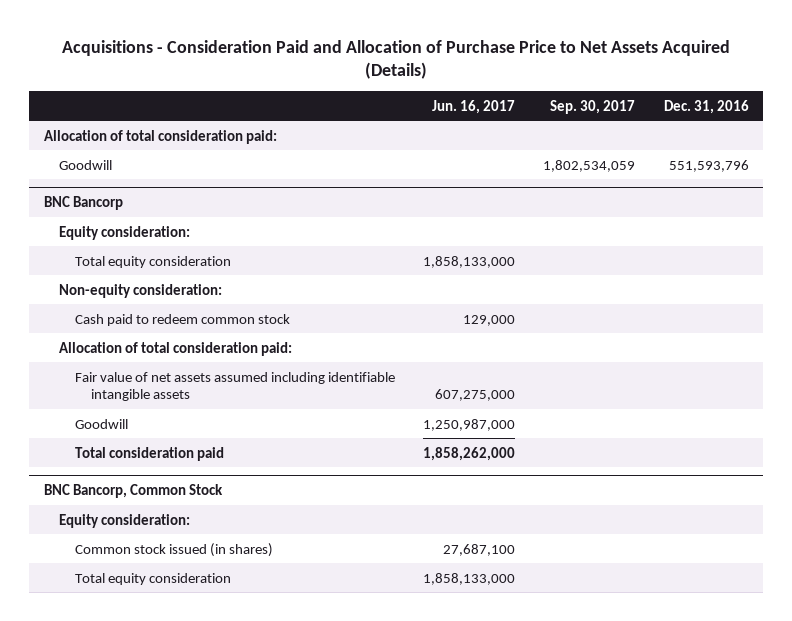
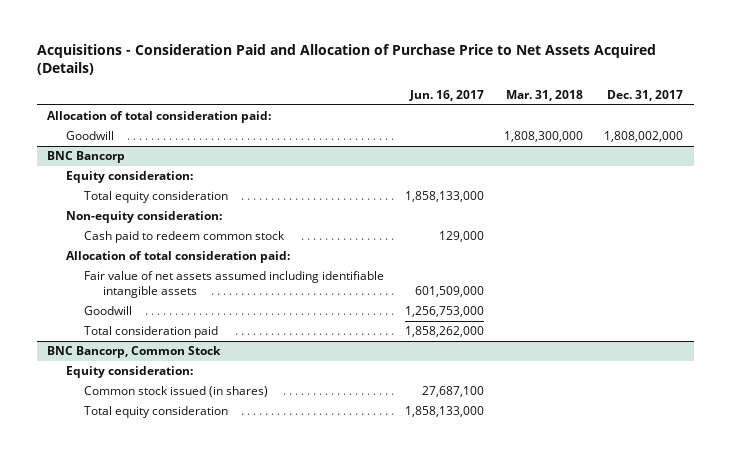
[550,99,636,114] Sep. 30, 2017 -> none
[663,99,749,114] Dec. 31, 2016 -> none
none -> [506,89,584,101] Mar. 31, 2018
none -> [607,89,684,101] Dec. 31, 2017
[435,389,516,402] 607,275,000 -> [414,286,484,298] 601,509,000
[423,418,516,431] 1,250,987,000 -> [404,306,484,318] 1,256,753,000

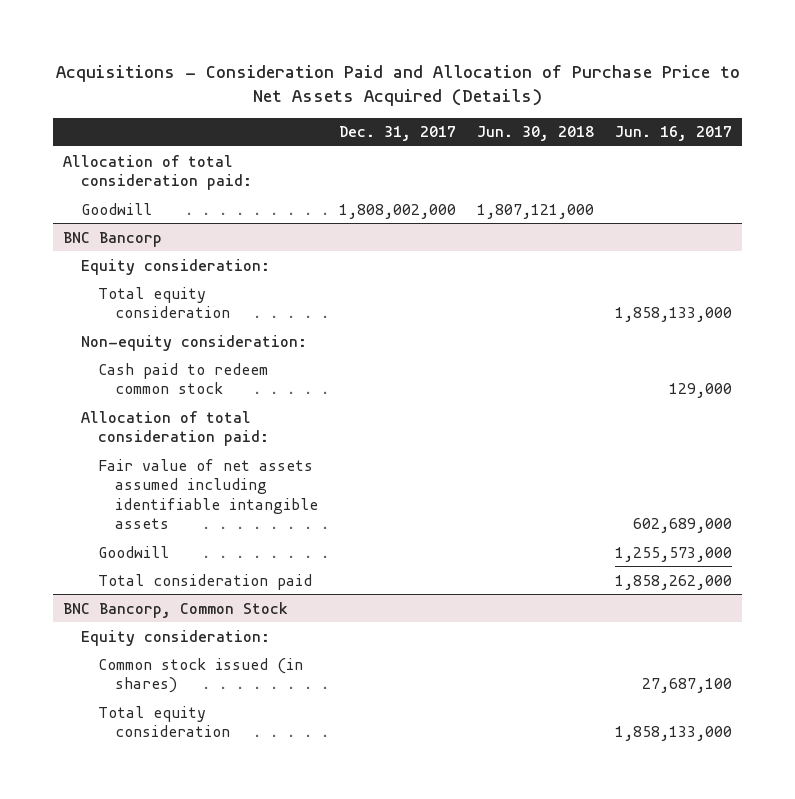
[506,89,584,101] Mar. 31, 2018 -> none
none -> [476,126,594,142] Jun. 30, 2018
[414,286,484,298] 601,509,000 -> [632,518,732,534] 602,689,000
[404,306,484,318] 1,256,753,000 -> [614,546,732,562] 1,255,573,000

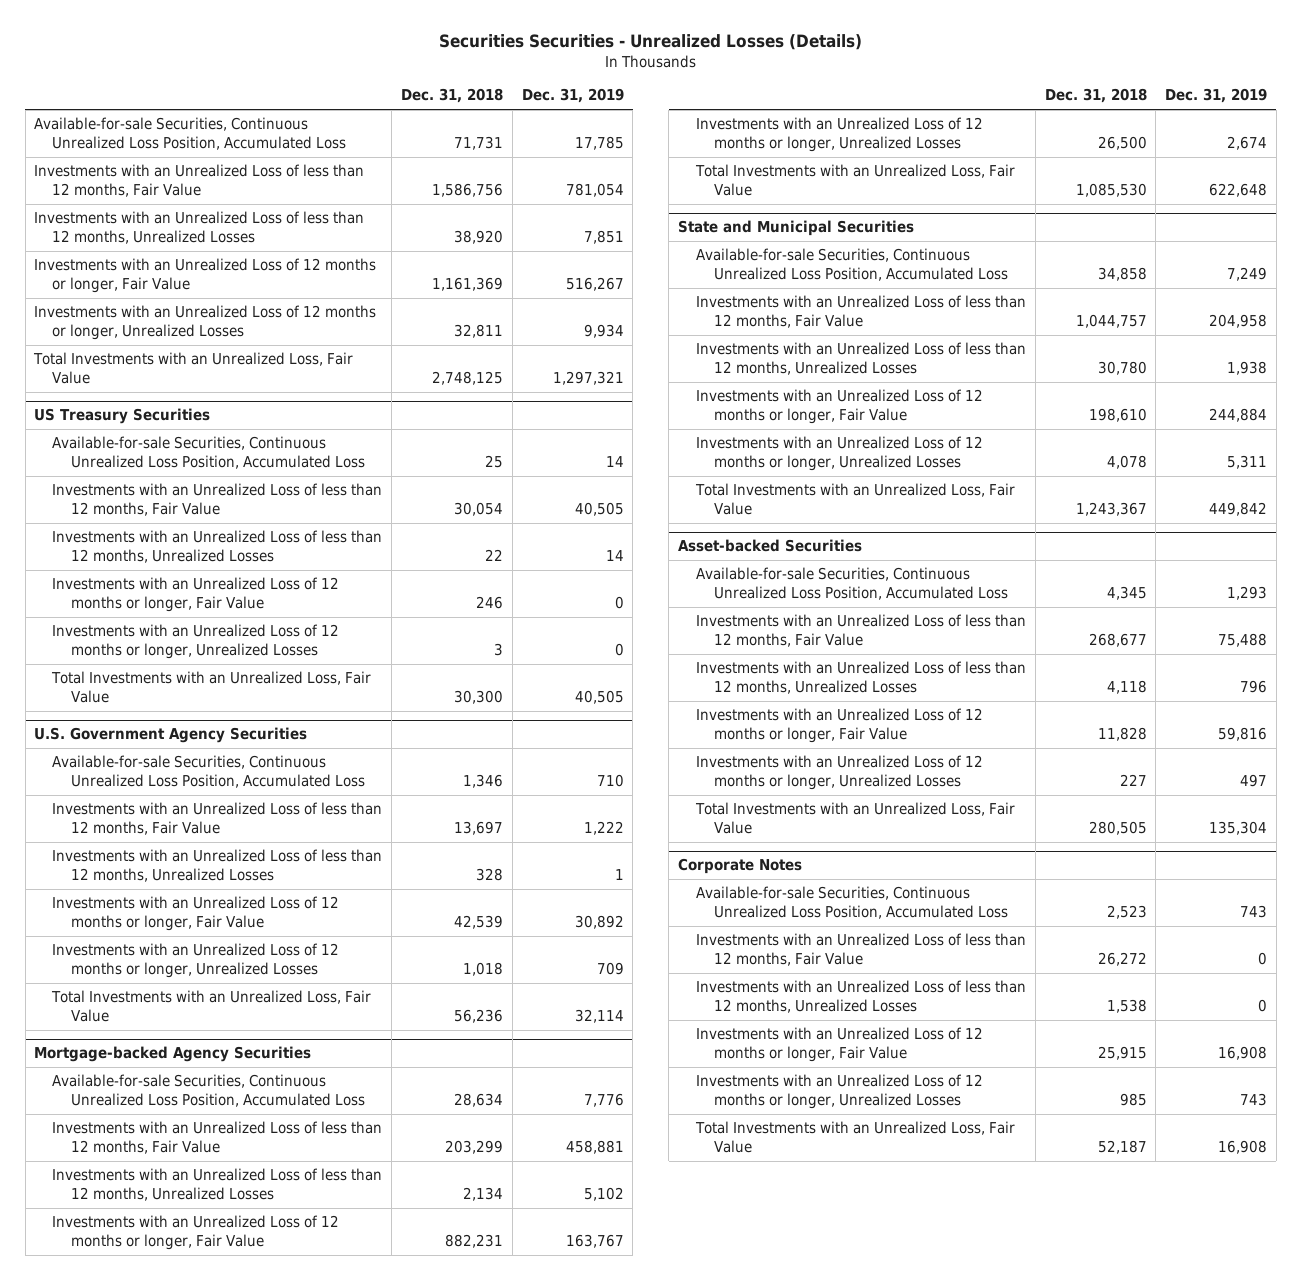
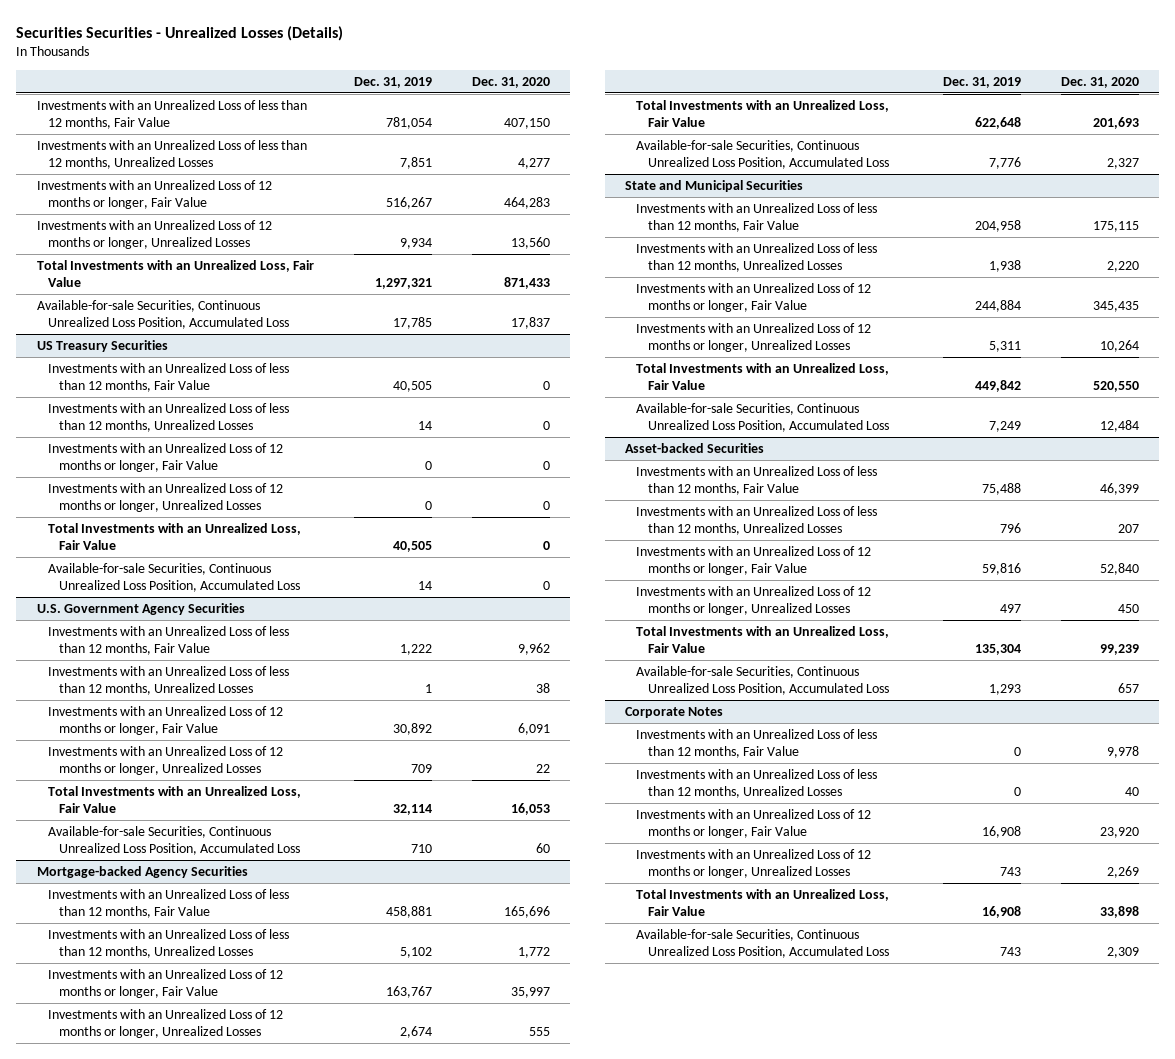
[401,88,504,104] Dec. 31, 2018 -> none
none -> [472,76,551,88] Dec. 31, 2020
[34,117,347,150] Available-for-sale Securities, Continuous Unrealized Loss Position, Accumulated Loss -> [36,299,289,330] Available-for-sale Securities, Continuous Unrealized Loss Position, Accumulated Loss
[52,436,365,469] Available-for-sale Securities, Continuous Unrealized Loss Position, Accumulated Loss -> [47,562,301,593] Available-for-sale Securities, Continuous Unrealized Loss Position, Accumulated Loss
[52,755,365,788] Available-for-sale Securities, Continuous Unrealized Loss Position, Accumulated Loss -> [47,825,301,856] Available-for-sale Securities, Continuous Unrealized Loss Position, Accumulated Loss
[52,1074,365,1107] Available-for-sale Securities, Continuous Unrealized Loss Position, Accumulated Loss -> [636,139,889,170] Available-for-sale Securities, Continuous Unrealized Loss Position, Accumulated Loss
[696,248,1009,281] Available-for-sale Securities, Continuous Unrealized Loss Position, Accumulated Loss -> [636,402,889,433] Available-for-sale Securities, Continuous Unrealized Loss Position, Accumulated Loss
[696,567,1009,600] Available-for-sale Securities, Continuous Unrealized Loss Position, Accumulated Loss -> [636,665,889,696] Available-for-sale Securities, Continuous Unrealized Loss Position, Accumulated Loss
[696,886,1009,919] Available-for-sale Securities, Continuous Unrealized Loss Position, Accumulated Loss -> [636,928,889,959] Available-for-sale Securities, Continuous Unrealized Loss Position, Accumulated Loss

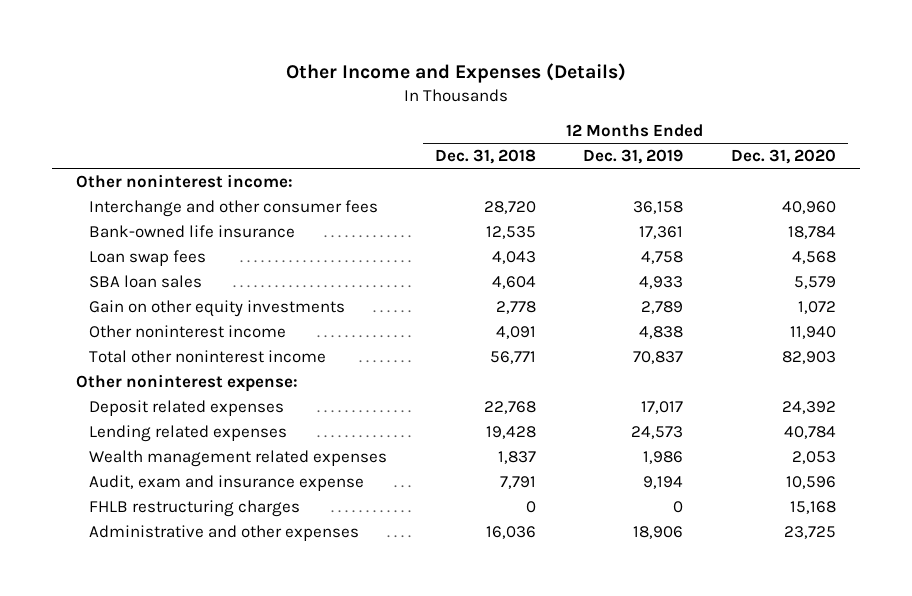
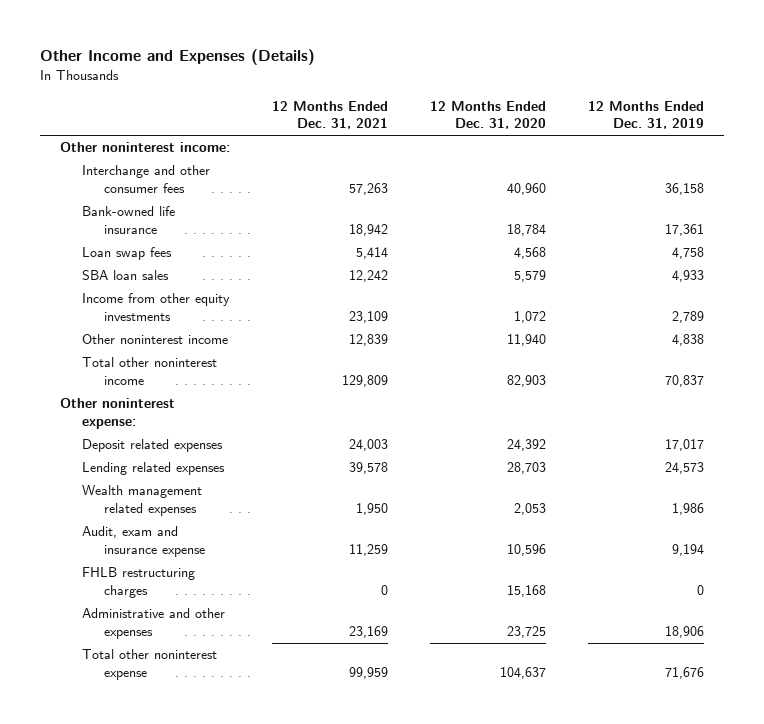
[434,149,536,165] Dec. 31, 2018 -> none
none -> [272,100,389,130] 12 Months Ended Dec. 31, 2021
[89,299,346,317] Gain on other equity investments -> [82,293,231,322] Income from other equity investments
[784,425,837,439] 40,784 -> [506,462,546,475] 28,703
none -> [82,649,218,681] Total other noninterest expense

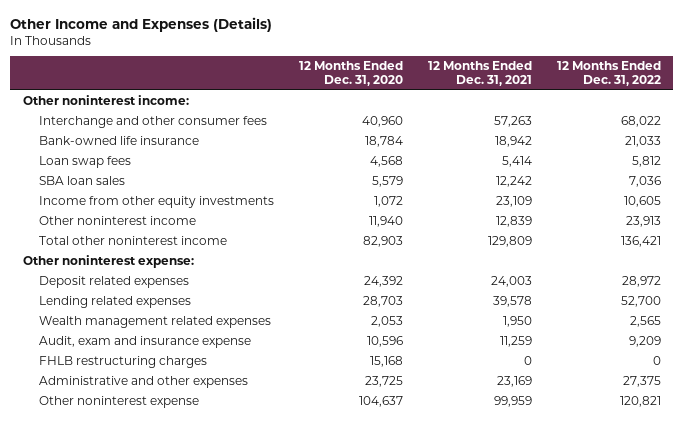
[587,100,704,130] 12 Months Ended Dec. 31, 2019 -> none
none -> [556,61,661,86] 12 Months Ended Dec. 31, 2022
[82,649,218,681] Total other noninterest expense -> [38,395,199,408] Other noninterest expense

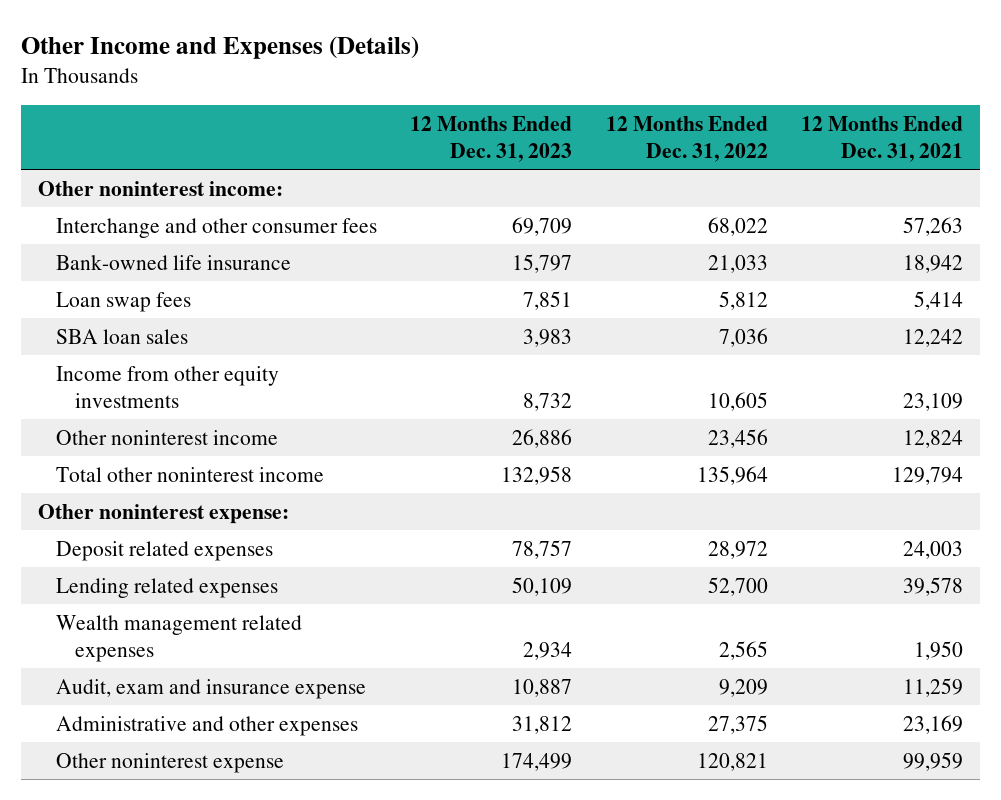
[298,61,403,86] 12 Months Ended Dec. 31, 2020 -> none
none -> [410,115,573,162] 12 Months Ended Dec. 31, 2023
[495,215,532,227] 12,839 -> [902,429,963,448] 12,824
[625,215,661,227] 23,913 -> [707,428,768,448] 23,456
[487,235,532,247] 129,809 -> [891,466,963,485] 129,794
[620,235,661,247] 136,421 -> [696,465,768,485] 135,964
[38,355,207,368] FHLB restructuring charges -> none

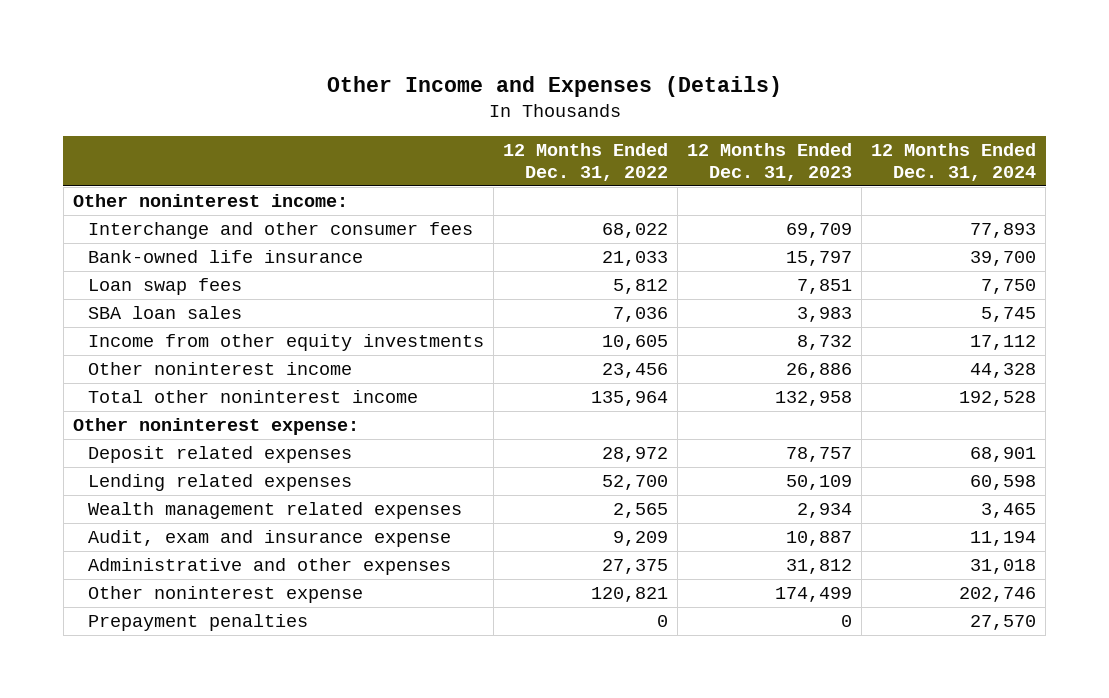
[800,115,963,162] 12 Months Ended Dec. 31, 2021 -> none
none -> [871,143,1037,182] 12 Months Ended Dec. 31, 2024
none -> [88,614,309,632] Prepayment penalties

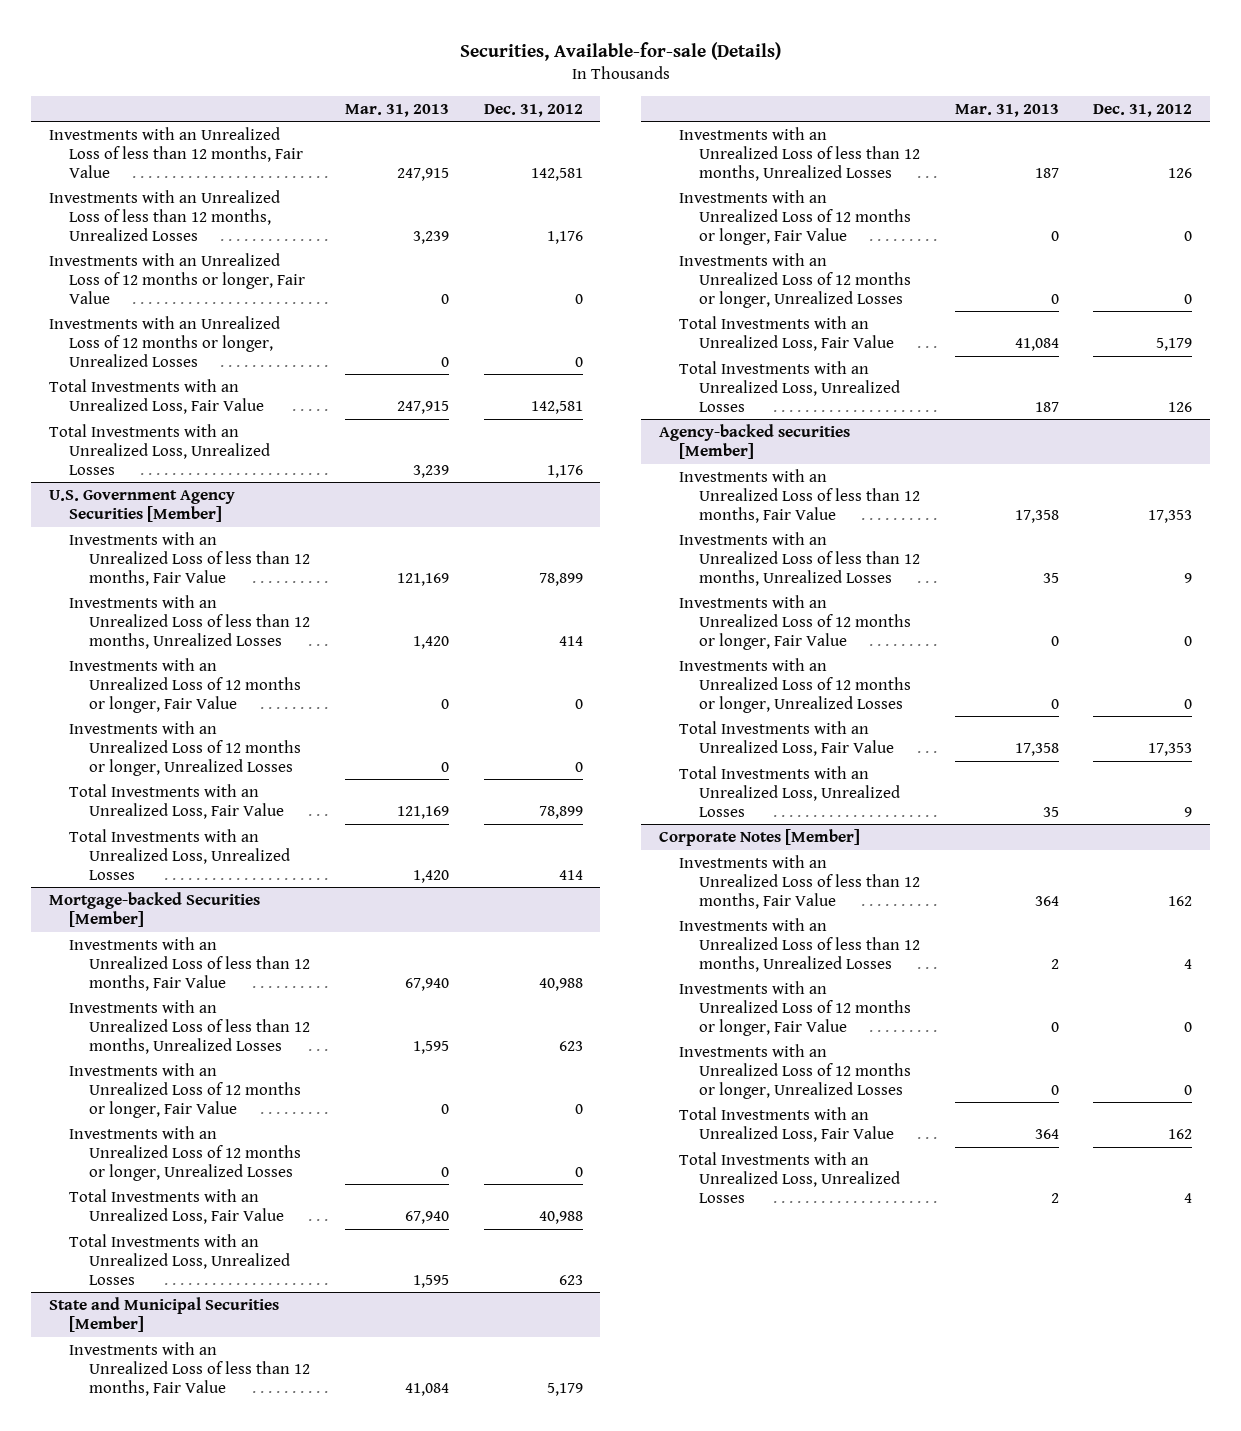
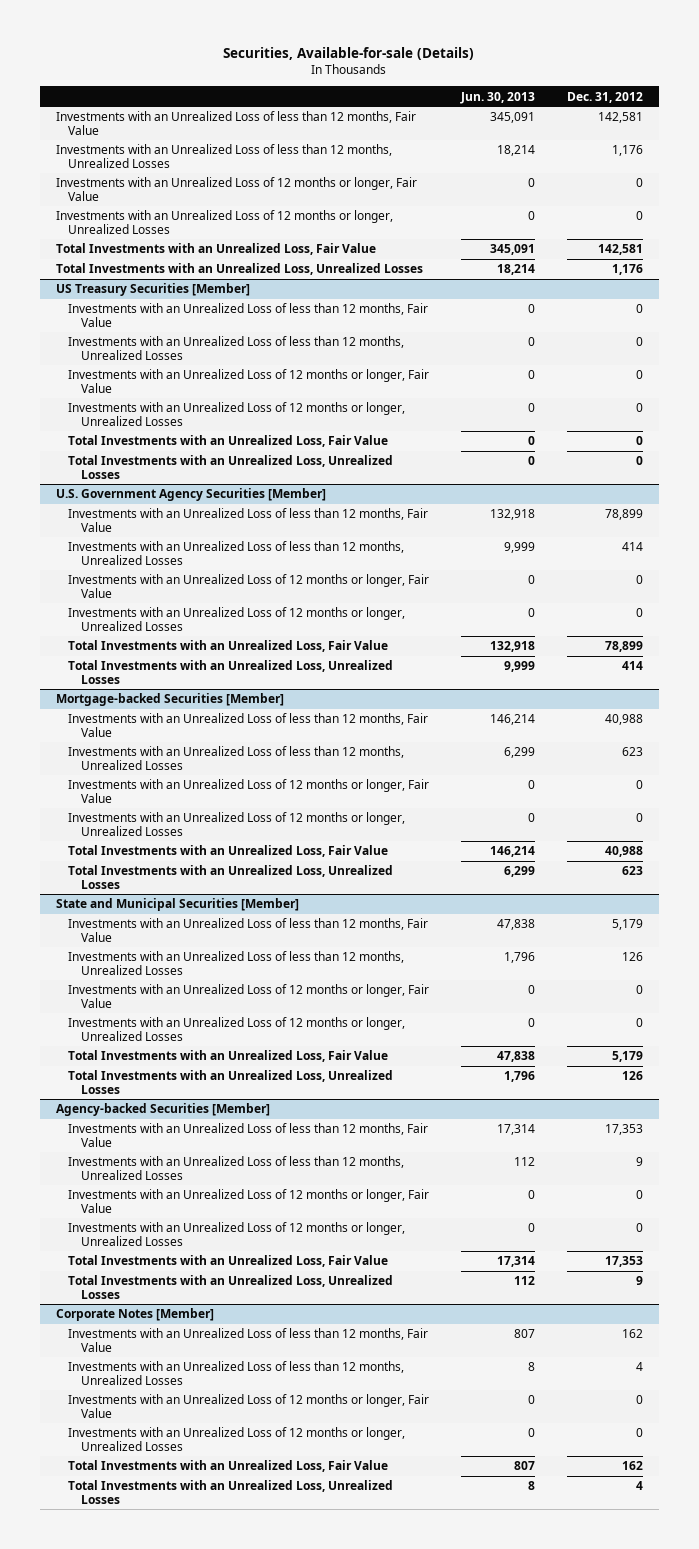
[344,103,449,117] Mar. 31, 2013 -> none
none -> [460,91,536,104] Jun. 30, 2013
none -> [55,283,250,297] US Treasury Securities [Member]
none -> [68,303,429,327] Investments with an Unrealized Loss of less than 12 months, Fair Value
none -> [68,336,405,360] Investments with an Unrealized Loss of less than 12 months, Unrealized Losses
none -> [68,369,430,393] Investments with an Unrealized Loss of 12 months or longer, Fair Value
none -> [68,402,406,426] Investments with an Unrealized Loss of 12 months or longer, Unrealized Losses
none -> [68,435,389,448] Total Investments with an Unrealized Loss, Fair Value
none -> [68,455,394,479] Total Investments with an Unrealized Loss, Unrealized Losses
[658,423,850,459] Agency-backed securities [Member] -> [55,1103,270,1117] Agency-backed Securities [Member]

